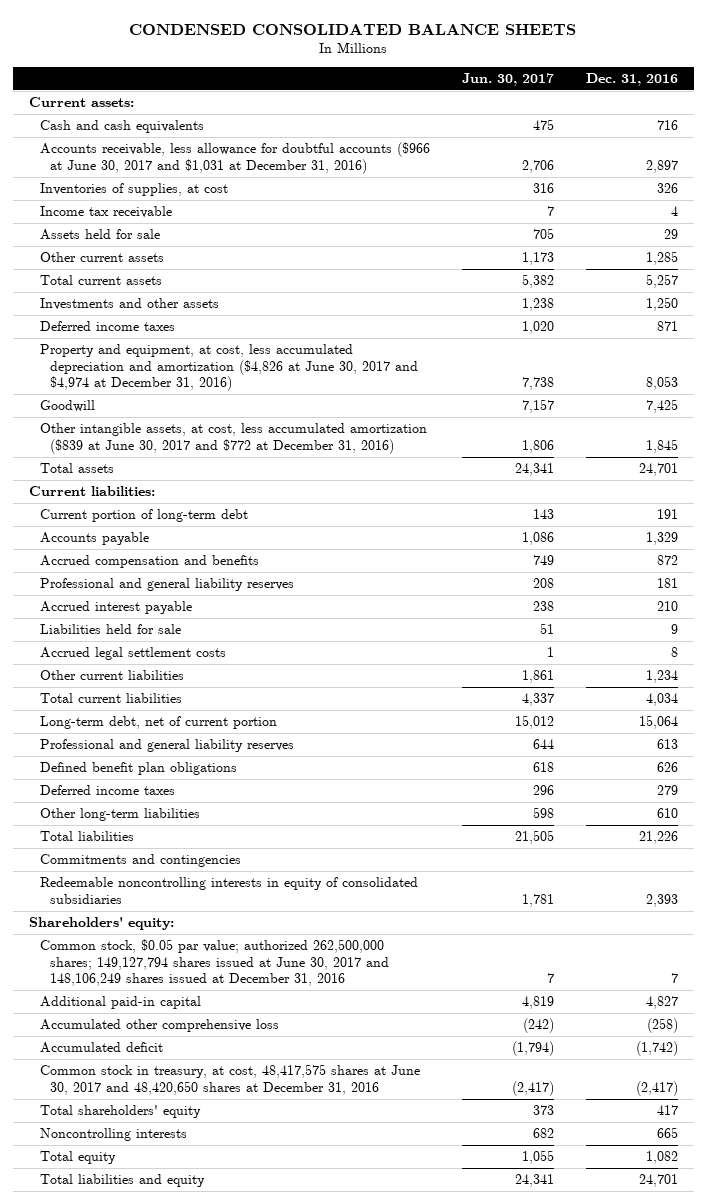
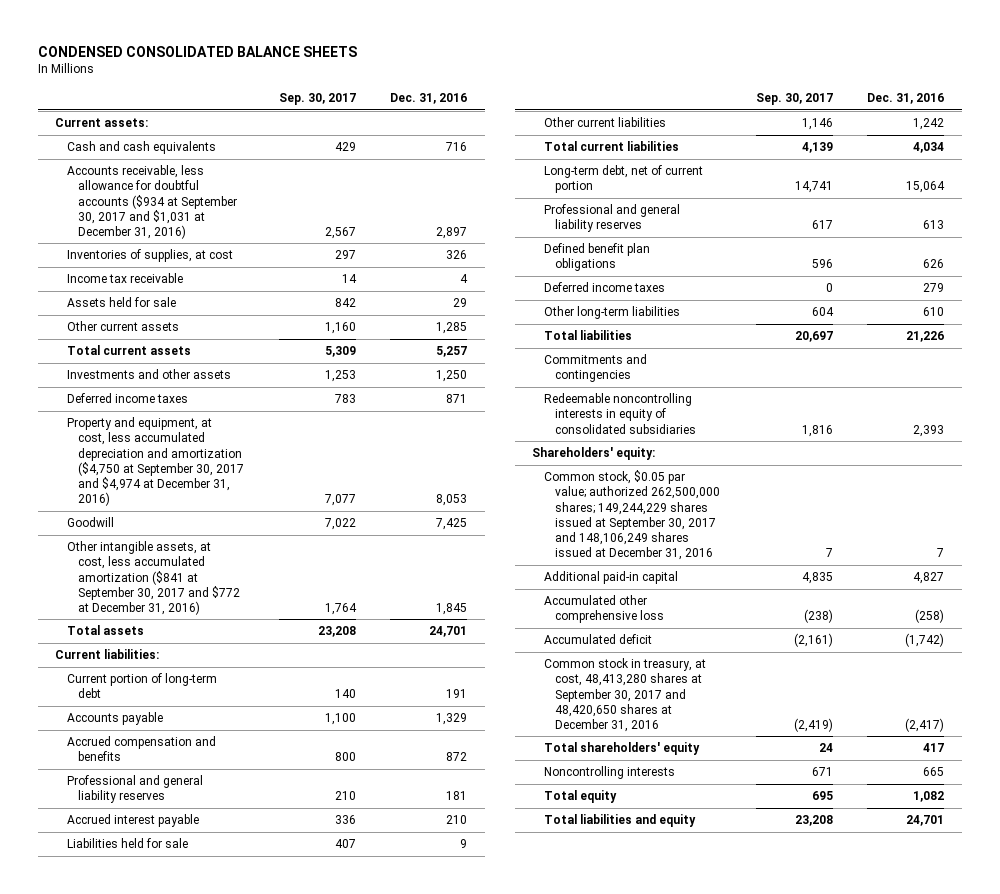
[461,73,554,87] Jun. 30, 2017 -> none
none -> [278,92,356,105] Sep. 30, 2017
[39,142,430,174] Accounts receivable, less allowance for doubtful accounts ($966 at June 30, 2017 and $1,031 at December 31, 2016) -> [66,165,238,239] Accounts receivable, less allowance for doubtful accounts ($934 at September 30, 2017 and $1,031 at December 31, 2016)
[39,344,418,392] Property and equipment, at cost, less accumulated depreciation and amortization ($4,826 at June 30, 2017 and $4,974 at December 31, 2016) -> [66,417,245,506] Property and equipment, at cost, less accumulated depreciation and amortization ($4,750 at September 30, 2017 and $4,974 at December 31, 2016)
[39,423,427,454] Other intangible assets, at cost, less accumulated amortization ($839 at June 30, 2017 and $772 at December 31, 2016) -> [66,541,241,615] Other intangible assets, at cost, less accumulated amortization ($841 at September 30, 2017 and $772 at December 31, 2016)
[39,647,226,661] Accrued legal settlement costs -> none
[645,670,678,684] 1,234 -> [913,118,945,131] 1,242
[39,939,389,987] Common stock, $0.05 par value; authorized 262,500,000 shares; 149,127,794 shares issued at June 30, 2017 and 148,106,249 shares issued at December 31, 2016 -> [543,470,721,560] Common stock, $0.05 par value; authorized 262,500,000 shares; 149,244,229 shares issued at September 30, 2017 and 148,106,249 shares issued at December 31, 2016
[39,1064,420,1095] Common stock in treasury, at cost, 48,417,575 shares at June 30, 2017 and 48,420,650 shares at December 31, 2016 -> [543,658,706,732] Common stock in treasury, at cost, 48,413,280 shares at September 30, 2017 and 48,420,650 shares at December 31, 2016

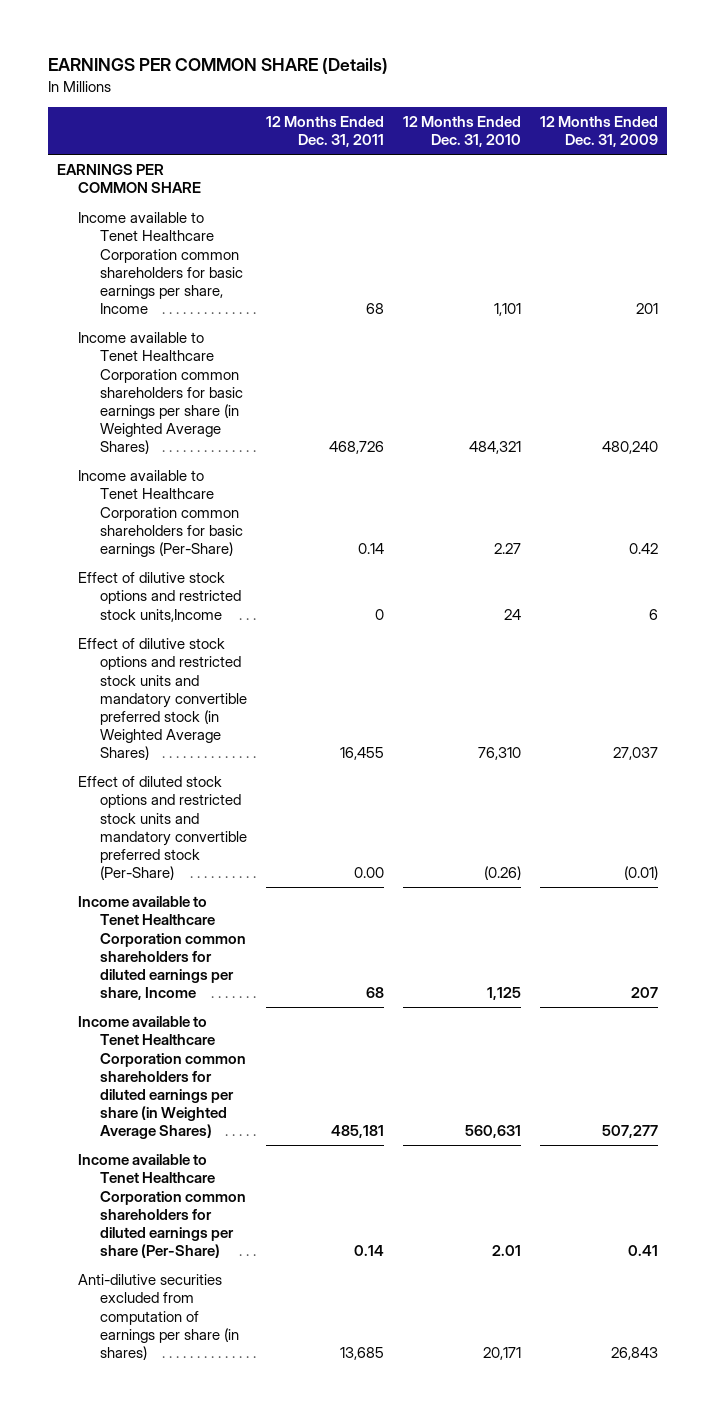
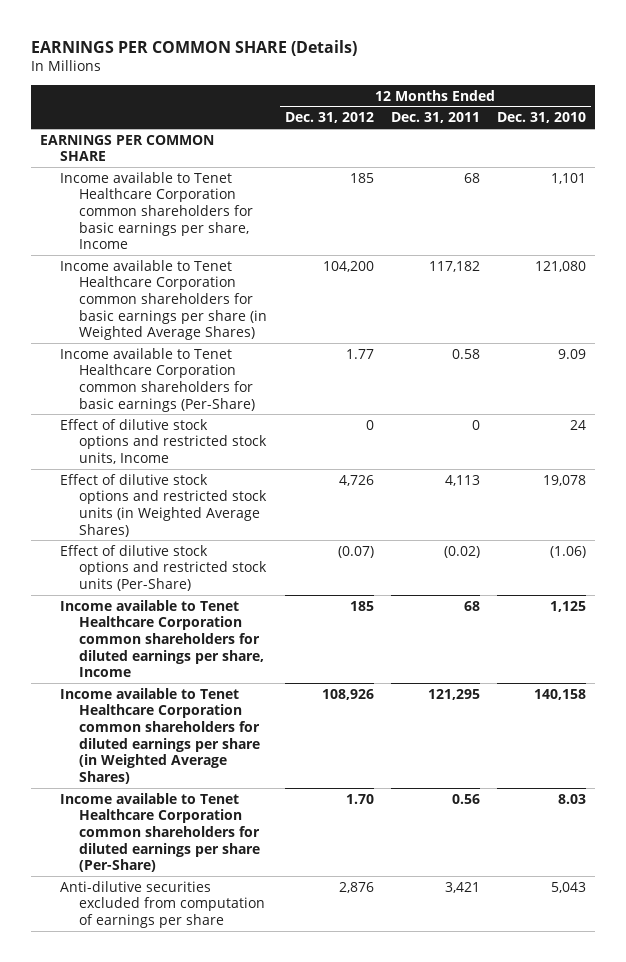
[539,116,658,148] 12 Months Ended Dec. 31, 2009 -> none
none -> [284,112,374,124] Dec. 31, 2012
[328,440,384,454] 468,726 -> [428,260,480,272] 117,182
[468,440,521,454] 484,321 -> [535,260,587,272] 121,080
[357,542,384,554] 0.14 -> [451,348,480,359] 0.58
[493,542,521,554] 2.27 -> [558,348,587,359] 9.09
[78,572,241,622] Effect of dilutive stock options and restricted stock units,Income -> [59,418,268,464] Effect of dilutive stock options and restricted stock units, Income
[78,638,247,760] Effect of dilutive stock options and restricted stock units and mandatory convertible preferred stock (in Weighted Average Shares) -> [59,473,268,537] Effect of dilutive stock options and restricted stock units (in Weighted Average Shares)
[339,746,384,760] 16,455 -> [444,474,480,486] 4,113
[477,746,521,760] 76,310 -> [543,474,587,486] 19,078
[78,776,247,880] Effect of diluted stock options and restricted stock units and mandatory convertible preferred stock (Per-Share) -> [59,544,268,591] Effect of dilutive stock options and restricted stock units (Per-Share)
[353,866,384,878] 0.00 -> [443,545,480,558] (0.02)
[483,865,521,880] (0.26) -> [550,545,587,558] (1.06)
[330,1124,384,1138] 485,181 -> [427,688,480,700] 121,295
[464,1124,521,1138] 560,631 -> [534,688,587,700] 140,158
[353,1244,384,1256] 0.14 -> [451,793,480,804] 0.56
[491,1244,521,1256] 2.01 -> [558,793,587,804] 8.03
[78,1274,239,1360] Anti-dilutive securities excluded from computation of earnings per share (in shares) -> [59,880,266,928] Anti-dilutive securities excluded from computation of earnings per share
[339,1346,384,1360] 13,685 -> [444,881,480,893] 3,421
[482,1346,521,1360] 20,171 -> [551,881,587,893] 5,043

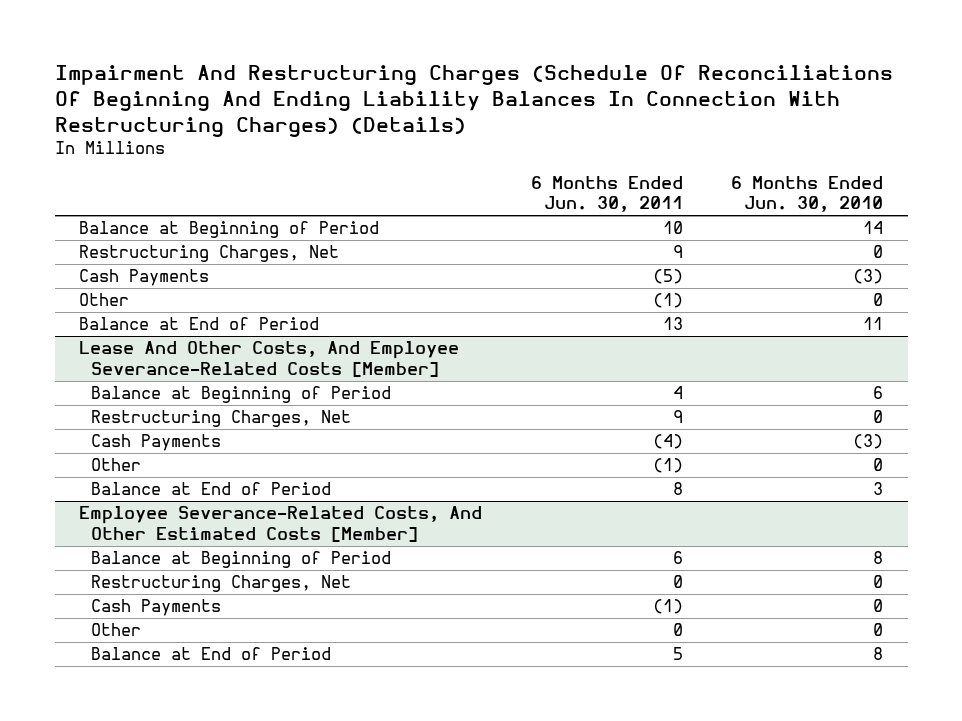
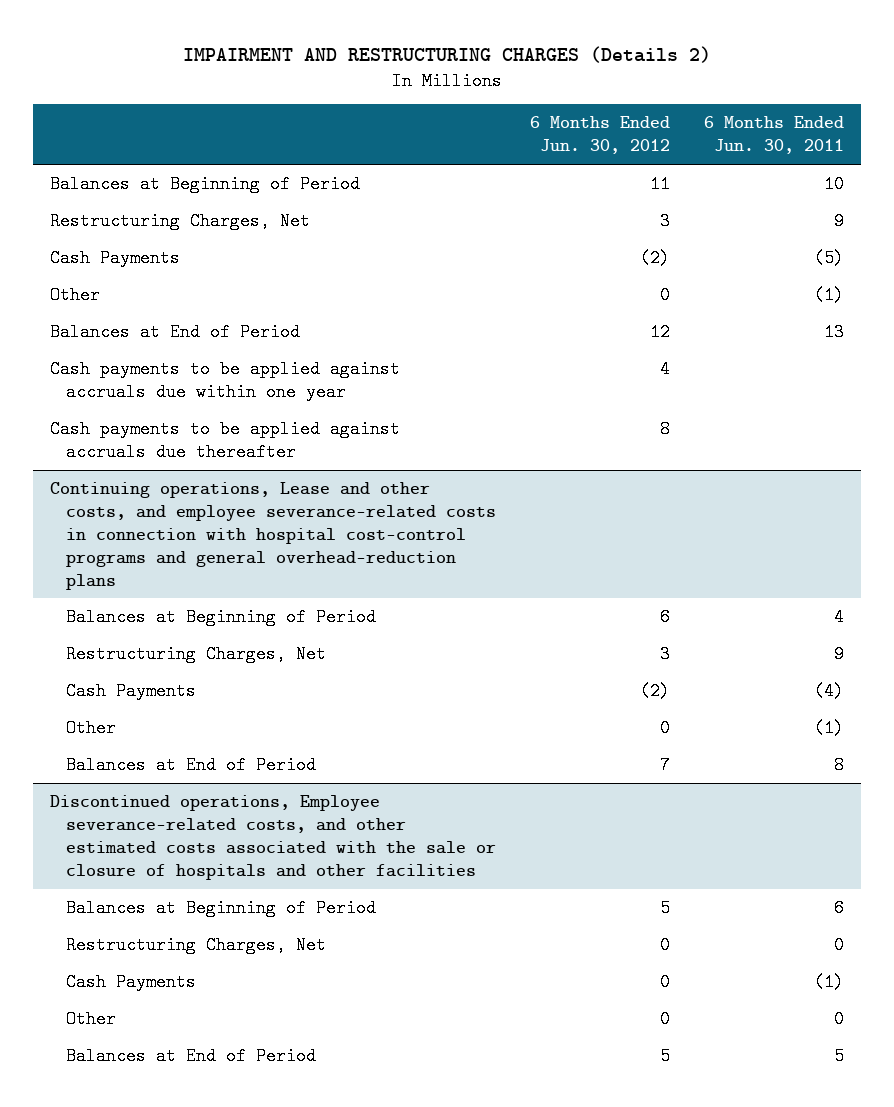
[54,65,893,137] Impairment And Restructuring Charges (Schedule Of Reconciliations Of Beginning And Ending Liability Balances In Connection With Restructuring Charges) (Details) -> [182,46,711,64] IMPAIRMENT AND RESTRUCTURING CHARGES (Details 2)
[731,176,884,213] 6 Months Ended Jun. 30, 2010 -> none
none -> [530,116,671,155] 6 Months Ended Jun. 30, 2012
[78,221,379,239] Balance at Beginning of Period -> [49,175,360,194] Balances at Beginning of Period
[78,341,459,377] Lease And Other Costs, And Employee Severance-Related Costs [Member] -> none
[78,317,319,331] Balance at End of Period -> [49,323,300,342] Balances at End of Period
none -> [49,360,400,401] Cash payments to be applied against accruals due within one year
none -> [49,420,400,461] Cash payments to be applied against accruals due thereafter
none -> [49,482,497,590] Continuing operations, Lease and other costs, and employee severance-related costs in connection with hospital cost-control programs and general overhead-reduction plans
[90,386,391,404] Balance at Beginning of Period -> [66,608,377,627] Balances at Beginning of Period
[78,506,482,542] Employee Severance-Related Costs, And Other Estimated Costs [Member] -> none
[90,482,331,496] Balance at End of Period -> [66,756,317,775] Balances at End of Period
none -> [49,795,497,880] Discontinued operations, Employee severance-related costs, and other estimated costs associated with the sale or closure of hospitals and other facilities
[90,551,391,569] Balance at Beginning of Period -> [66,899,377,918] Balances at Beginning of Period
[90,647,331,661] Balance at End of Period -> [66,1047,317,1066] Balances at End of Period

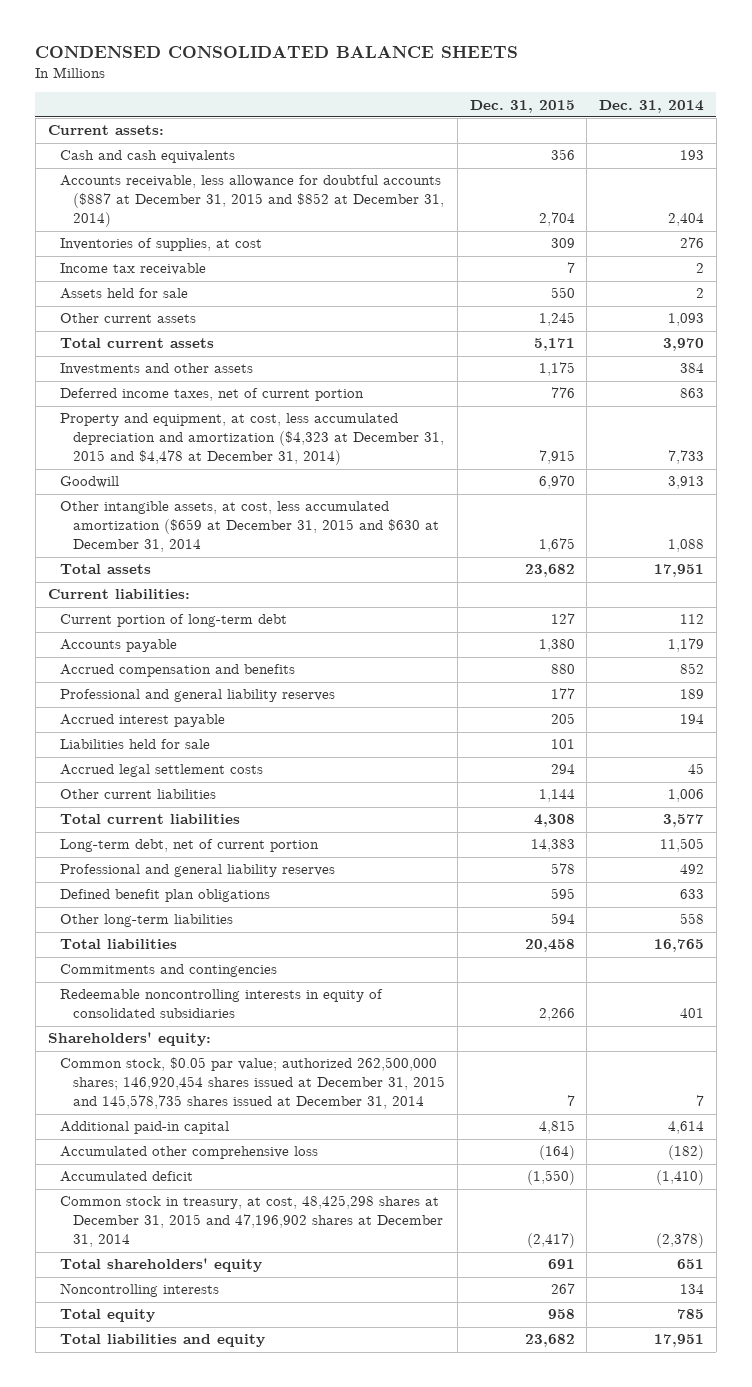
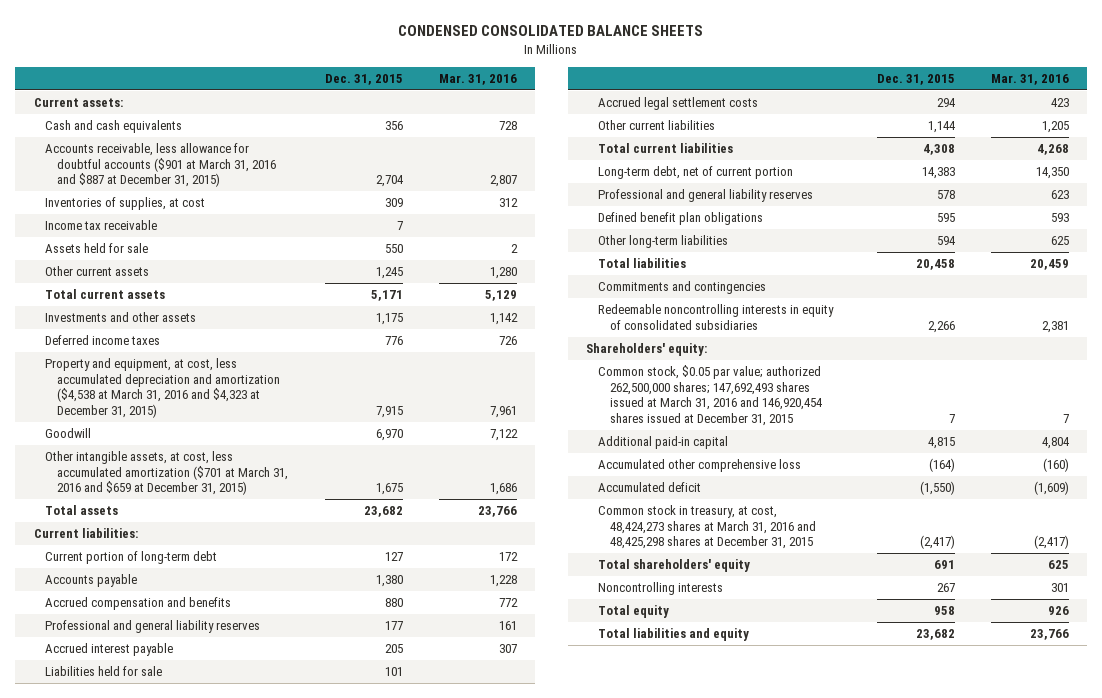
[599,99,705,113] Dec. 31, 2014 -> none
none -> [438,73,517,85] Mar. 31, 2016
[60,175,445,228] Accounts receivable, less allowance for doubtful accounts ($887 at December 31, 2015 and $852 at December 31, 2014) -> [45,143,277,188] Accounts receivable, less allowance for doubtful accounts ($901 at March 31, 2016 and $887 at December 31, 2015)
[60,388,365,402] Deferred income taxes, net of current portion -> [45,335,161,346] Deferred income taxes
[60,413,445,466] Property and equipment, at cost, less accumulated depreciation and amortization ($4,323 at December 31, 2015 and $4,478 at December 31, 2014) -> [45,358,281,419] Property and equipment, at cost, less accumulated depreciation and amortization ($4,538 at March 31, 2016 and $4,323 at December 31, 2015)
[60,501,440,553] Other intangible assets, at cost, less accumulated amortization ($659 at December 31, 2015 and $630 at December 31, 2014 -> [45,451,289,496] Other intangible assets, at cost, less accumulated amortization ($701 at March 31, 2016 and $659 at December 31, 2015)
[60,1057,446,1110] Common stock, $0.05 par value; authorized 262,500,000 shares; 146,920,454 shares issued at December 31, 2015 and 145,578,735 shares issued at December 31, 2014 -> [597,365,823,427] Common stock, $0.05 par value; authorized 262,500,000 shares; 147,692,493 shares issued at March 31, 2016 and 146,920,454 shares issued at December 31, 2015
[60,1195,444,1248] Common stock in treasury, at cost, 48,425,298 shares at December 31, 2015 and 47,196,902 shares at December 31, 2014 -> [597,505,816,550] Common stock in treasury, at cost, 48,424,273 shares at March 31, 2016 and 48,425,298 shares at December 31, 2015

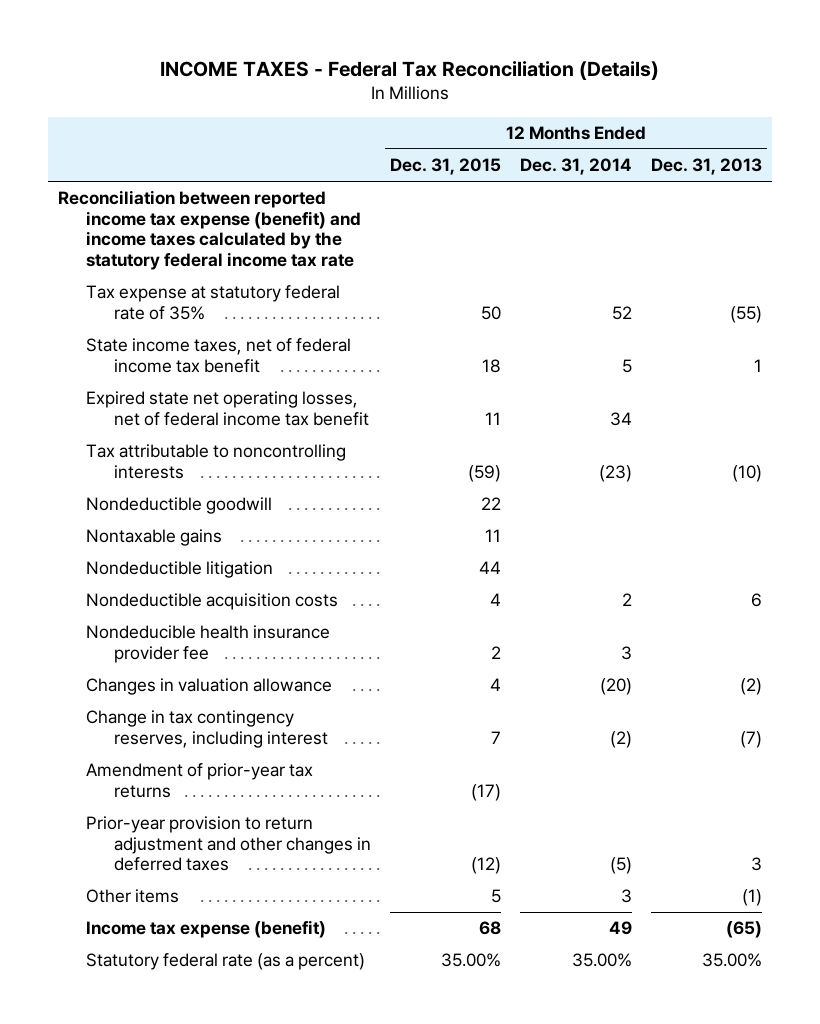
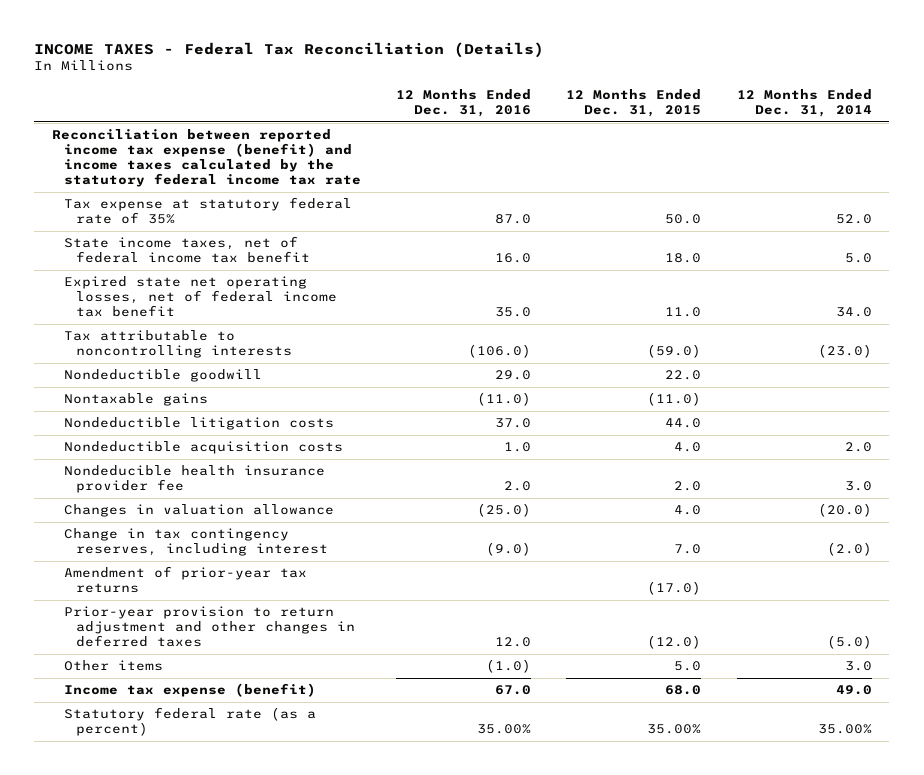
[651,158,763,176] Dec. 31, 2013 -> none
none -> [396,89,532,118] 12 Months Ended Dec. 31, 2016
[480,305,501,320] 50 -> [665,214,702,225] 50.0
[611,305,632,320] 52 -> [835,214,872,225] 52.0
[481,358,501,373] 18 -> [665,253,702,264] 18.0
[621,358,632,373] 5 -> [844,253,872,264] 5.0
[484,411,501,425] 11 -> [665,307,702,318] 11.0
[609,411,632,426] 34 -> [835,307,872,318] 34.0
[467,464,501,482] (59) -> [647,344,702,359] (59.0)
[598,464,632,482] (23) -> [817,344,872,359] (23.0)
[480,497,501,511] 22 -> [665,370,702,381] 22.0
[484,529,501,543] 11 -> [647,392,702,407] (11.0)
[85,561,273,579] Nondeductible litigation -> [64,417,335,431] Nondeductible litigation costs
[478,561,501,575] 44 -> [665,418,702,429] 44.0
[489,593,501,607] 4 -> [674,442,702,453] 4.0
[621,593,632,607] 2 -> [844,442,872,453] 2.0
[490,645,501,659] 2 -> [674,481,702,492] 2.0
[620,645,632,660] 3 -> [844,481,872,492] 3.0
[489,678,501,692] 4 -> [674,505,702,516] 4.0
[599,678,632,696] (20) -> [817,503,872,518] (20.0)
[490,730,501,744] 7 -> [674,544,702,555] 7.0
[609,730,632,748] (2) -> [826,542,872,557] (2.0)
[470,783,501,801] (17) -> [647,581,702,596] (17.0)
[470,857,501,875] (12) -> [647,635,702,650] (12.0)
[609,857,632,875] (5) -> [826,635,872,650] (5.0)
[490,889,501,904] 5 -> [674,661,702,672] 5.0
[620,889,632,904] 3 -> [844,661,872,672] 3.0
[478,921,501,936] 68 -> [665,685,702,696] 68.0
[608,921,632,936] 49 -> [835,685,872,696] 49.0

